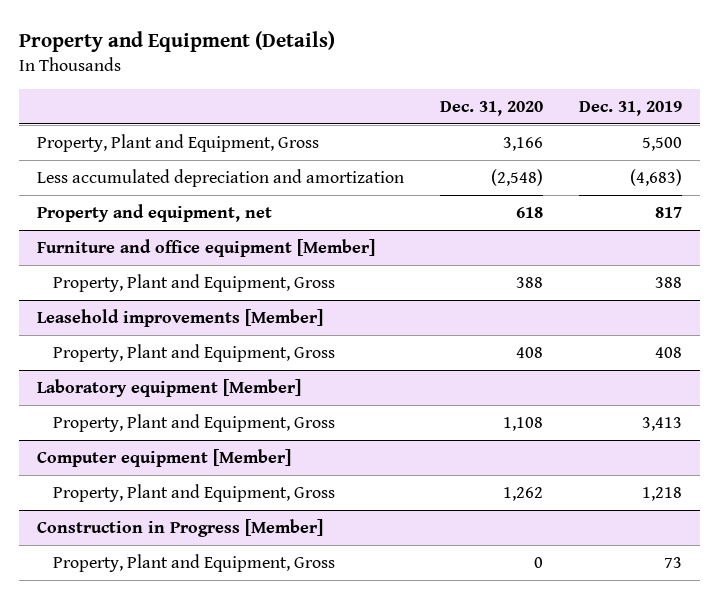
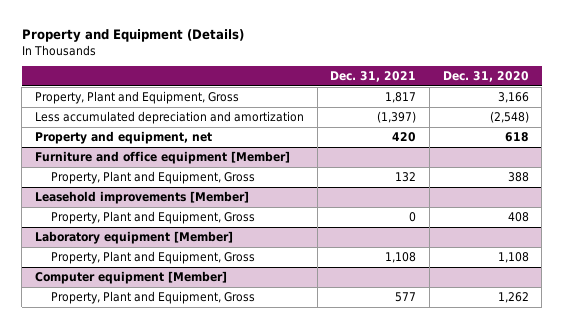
[578,100,682,116] Dec. 31, 2019 -> none
none -> [330,70,417,82] Dec. 31, 2021
[37,518,324,537] Construction in Progress [Member] -> none
[52,553,335,572] Property, Plant and Equipment, Gross -> none

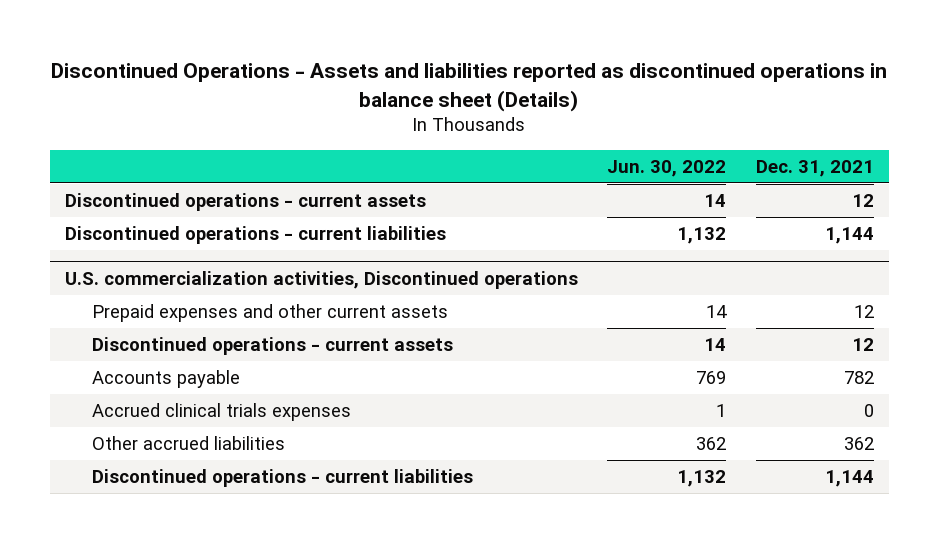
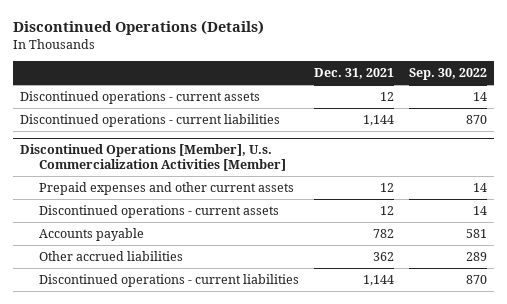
[51,63,888,112] Discontinued Operations - Assets and liabilities reported as discontinued operations in balance sheet (Details) -> [12,20,264,36] Discontinued Operations (Details)
[607,159,727,177] Jun. 30, 2022 -> none
none -> [408,68,487,81] Sep. 30, 2022
[64,270,578,289] U.S. commercialization activities, Discontinued operations -> [20,144,286,171] Discontinued Operations [Member], U.s. Commercialization Activities [Member]
[92,403,352,422] Accrued clinical trials expenses -> none

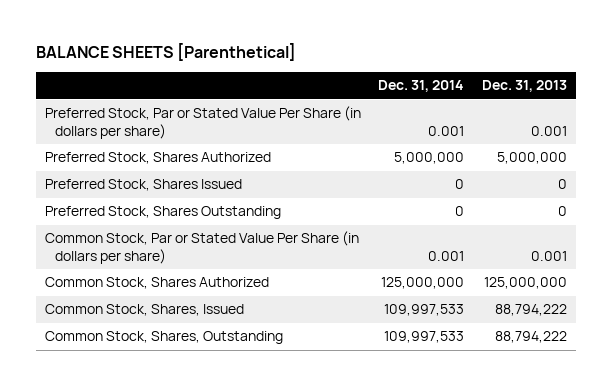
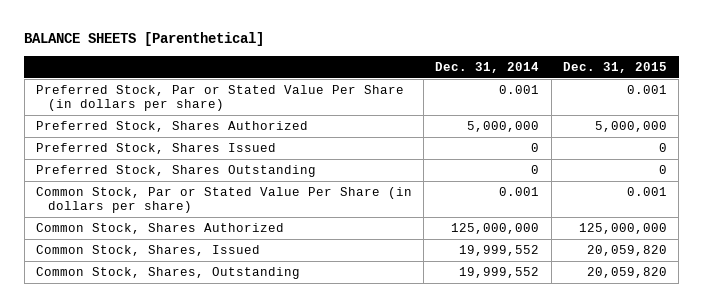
[482,80,568,93] Dec. 31, 2013 -> none
none -> [562,61,667,73] Dec. 31, 2015
[384,304,465,317] 109,997,533 -> [459,245,540,257] 19,999,552
[384,331,465,344] 109,997,533 -> [459,267,540,279] 19,999,552

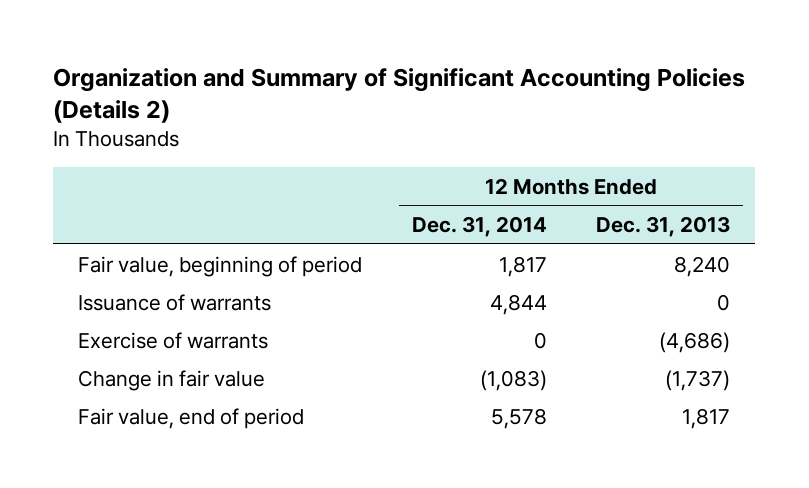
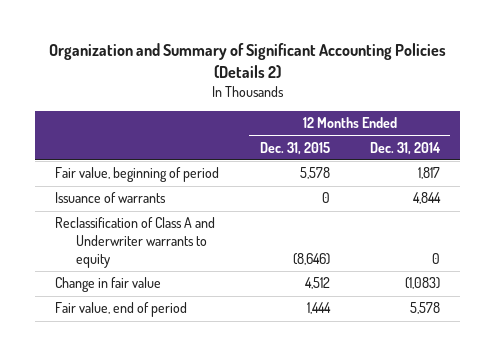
[596,216,731,238] Dec. 31, 2013 -> none
none -> [259,141,330,155] Dec. 31, 2015
[78,331,269,349] Exercise of warrants -> none
none -> [55,217,216,269] Reclassification of Class A and Underwriter warrants to equity

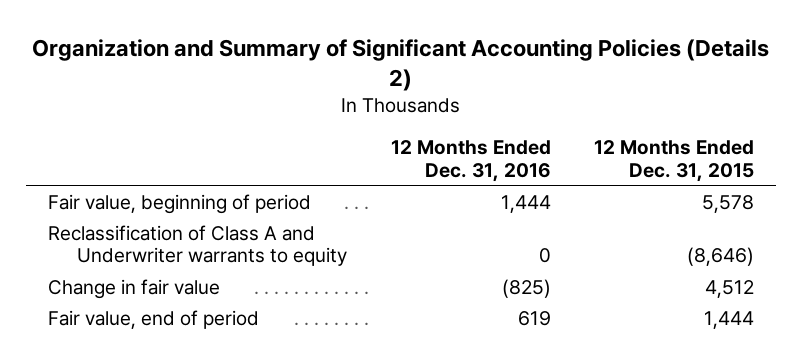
[370,141,442,155] Dec. 31, 2014 -> none
none -> [390,140,551,182] 12 Months Ended Dec. 31, 2016
[55,192,167,204] Issuance of warrants -> none

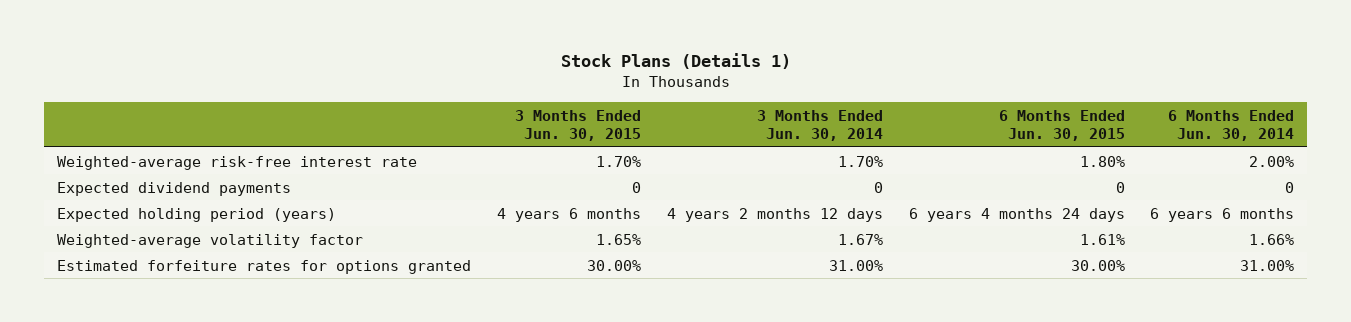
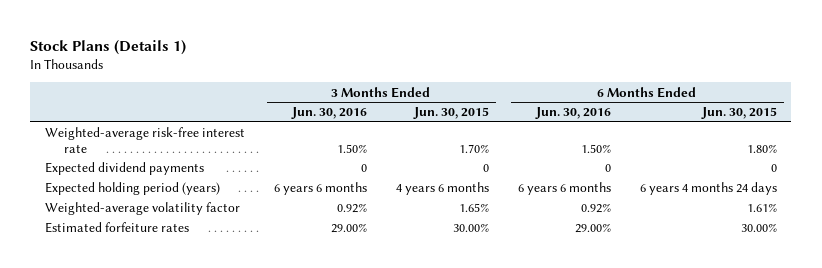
[756,110,883,142] 3 Months Ended Jun. 30, 2014 -> none
[1168,110,1295,142] 6 Months Ended Jun. 30, 2014 -> none
none -> [290,107,367,120] Jun. 30, 2016
none -> [534,107,611,120] Jun. 30, 2016
[56,259,471,274] Estimated forfeiture rates for options granted -> [44,222,189,234] Estimated forfeiture rates

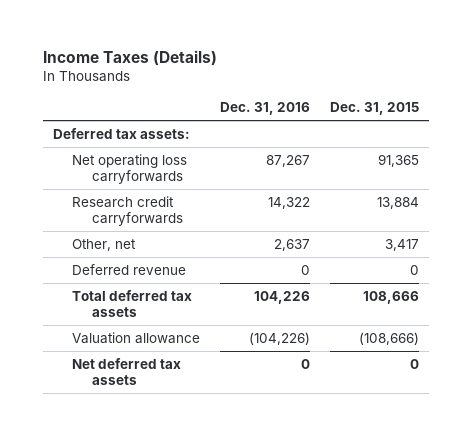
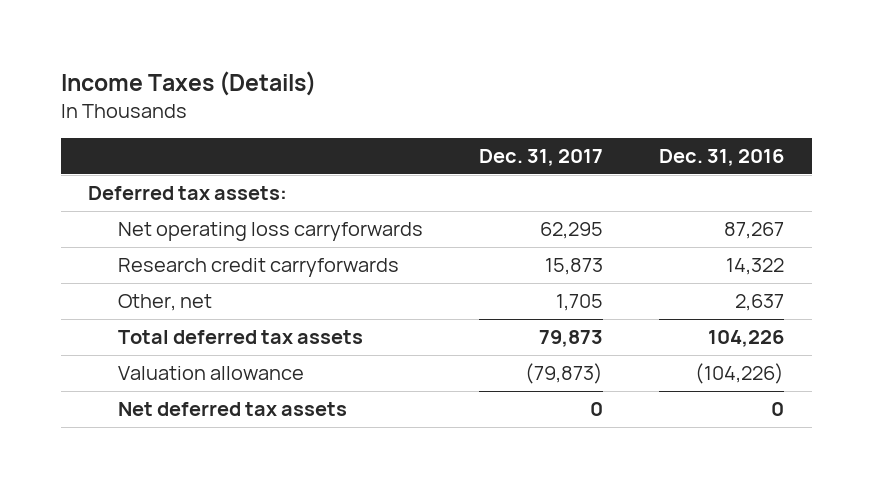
[330,102,420,116] Dec. 31, 2015 -> none
none -> [478,149,603,167] Dec. 31, 2017
[72,263,187,275] Deferred revenue -> none

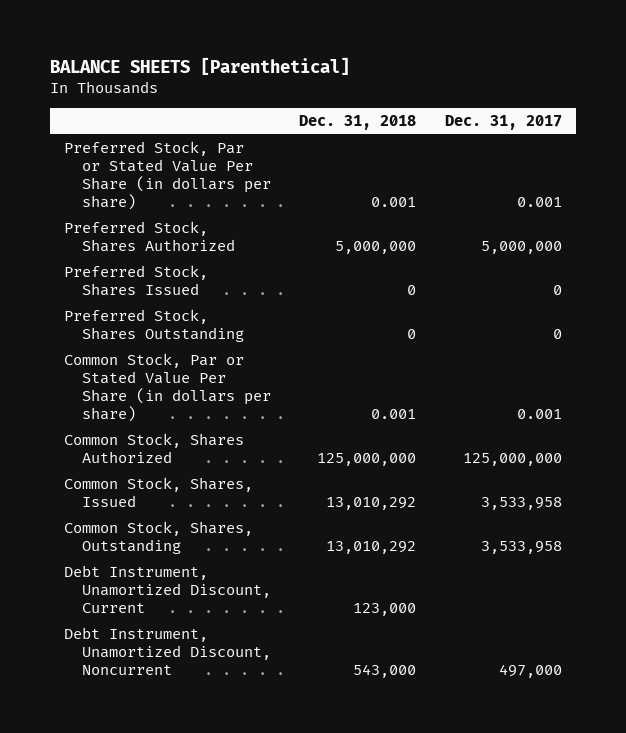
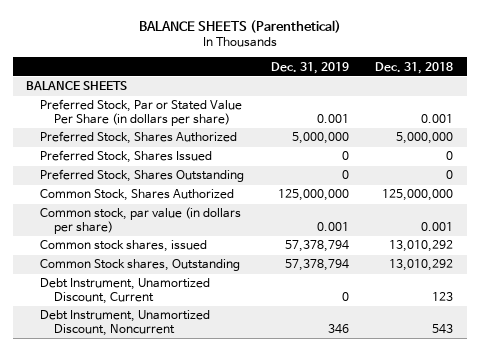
[49,56,350,75] BALANCE SHEETS [Parenthetical] -> [138,19,341,33] BALANCE SHEETS (Parenthetical)
[444,114,562,130] Dec. 31, 2017 -> none
none -> [270,61,349,74] Dec. 31, 2019
none -> [26,81,128,92] BALANCE SHEETS
[64,353,271,422] Common Stock, Par or Stated Value Per Share (in dollars per share) -> none
none -> [40,207,242,234] Common stock, par value (in dollars per share)
[64,477,254,508] Common Stock, Shares, Issued -> [40,240,208,253] Common stock shares, issued
[64,521,254,555] Common Stock, Shares, Outstanding -> [40,259,241,272] Common Stock shares, Outstanding
[353,602,417,616] 123,000 -> [432,291,454,301] 123
[353,663,417,678] 543,000 -> [432,323,454,334] 543

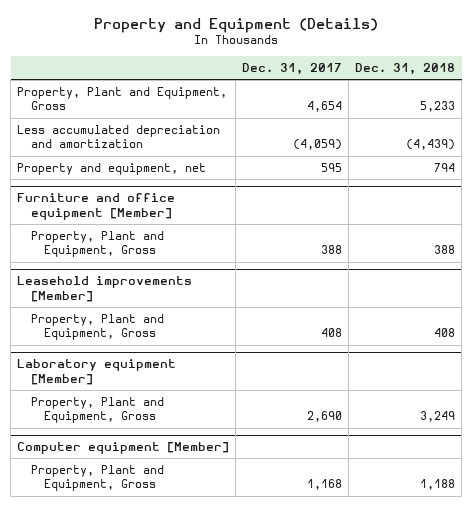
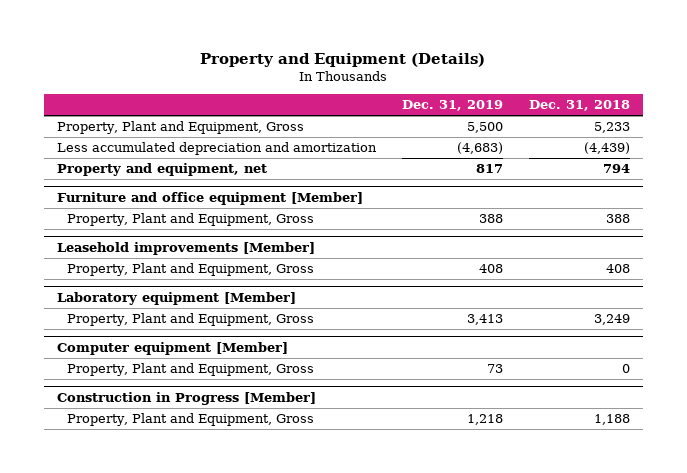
[242,62,343,75] Dec. 31, 2017 -> none
none -> [401,100,503,112] Dec. 31, 2019
none -> [67,363,315,377] Property, Plant and Equipment, Gross
none -> [56,392,316,406] Construction in Progress [Member]

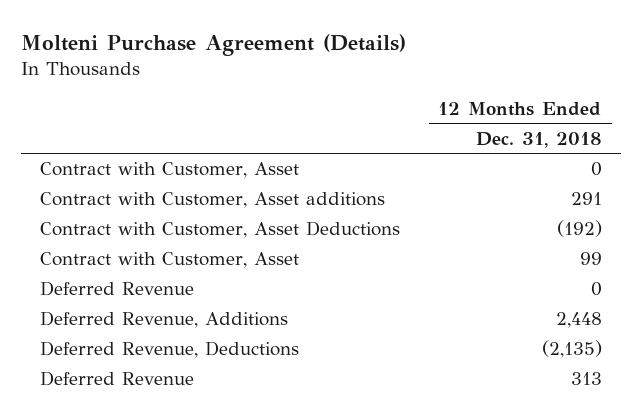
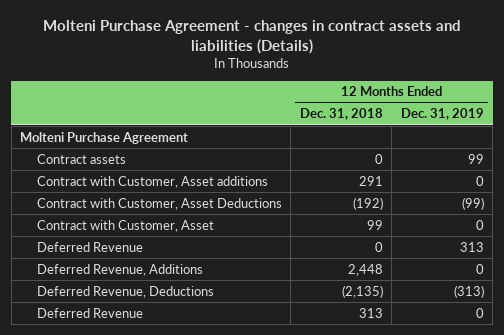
[20,33,406,56] Molteni Purchase Agreement (Details) -> [43,20,462,54] Molteni Purchase Agreement - changes in contract assets and liabilities (Details)
none -> [400,108,484,121] Dec. 31, 2019
none -> [20,131,189,144] Molteni Purchase Agreement
[39,162,299,179] Contract with Customer, Asset -> [36,153,126,164] Contract assets

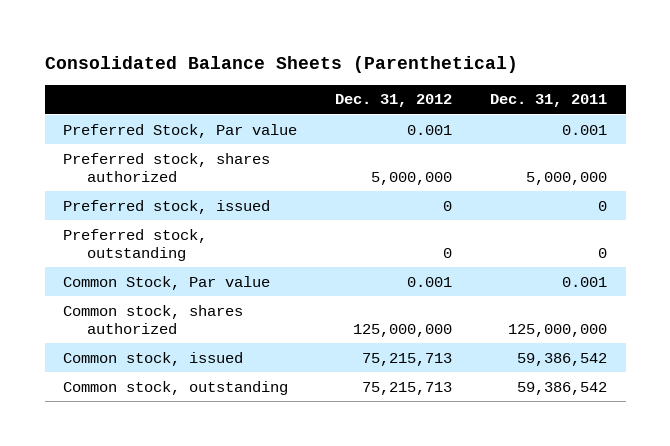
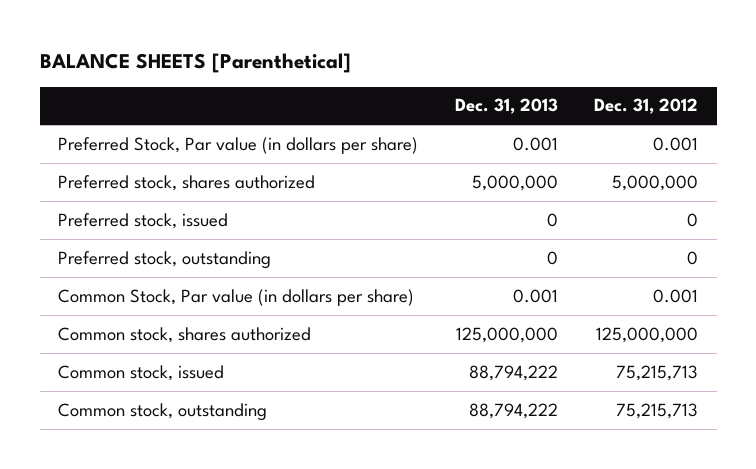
[44,55,518,73] Consolidated Balance Sheets (Parenthetical) -> [39,53,351,74] BALANCE SHEETS [Parenthetical]
[489,94,607,108] Dec. 31, 2011 -> none
none -> [454,98,558,115] Dec. 31, 2013
[63,123,298,138] Preferred Stock, Par value -> [58,136,419,154] Preferred Stock, Par value (in dollars per share)
[63,275,271,290] Common Stock, Par value -> [58,288,415,306] Common Stock, Par value (in dollars per share)

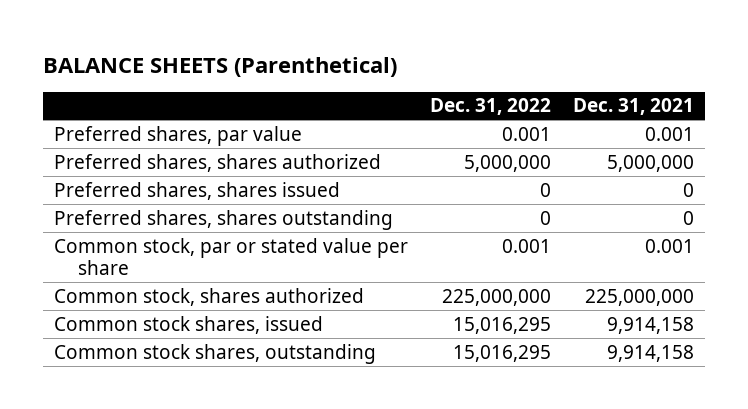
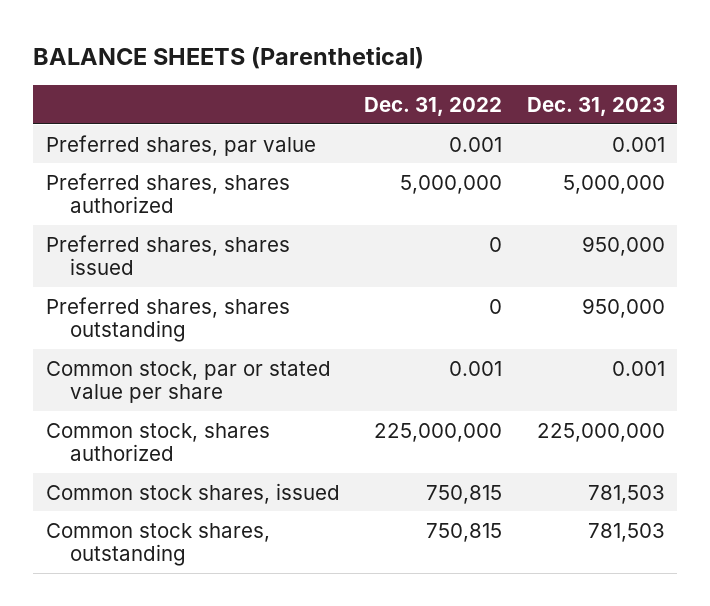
[572,98,694,116] Dec. 31, 2021 -> none
none -> [526,96,665,116] Dec. 31, 2023
[452,316,551,334] 15,016,295 -> [426,484,503,504] 750,815
[452,344,551,362] 15,016,295 -> [426,522,503,542] 750,815

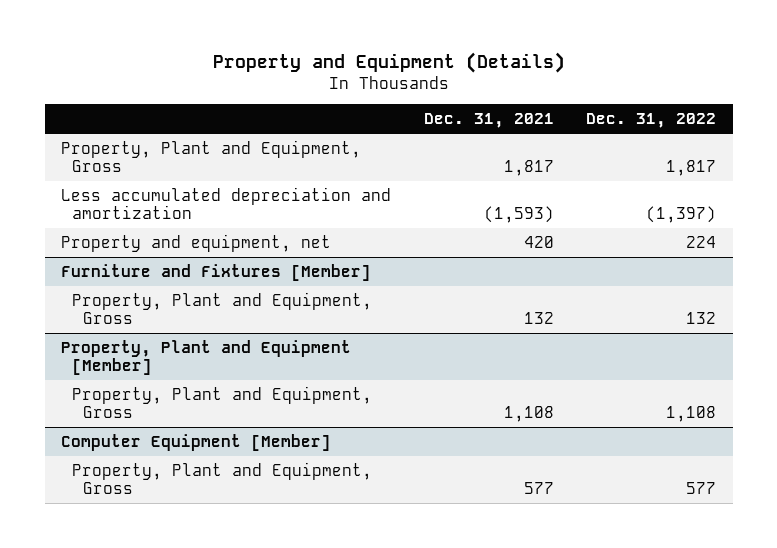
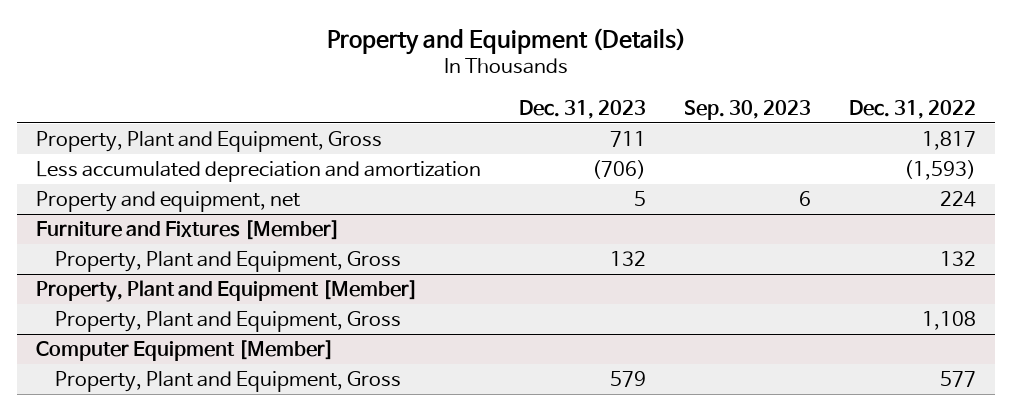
[423,113,554,129] Dec. 31, 2021 -> none
none -> [518,99,646,119] Dec. 31, 2023
none -> [683,99,811,120] Sep. 30, 2023
[646,205,717,223] (1,397) -> [903,159,976,180] (1,593)

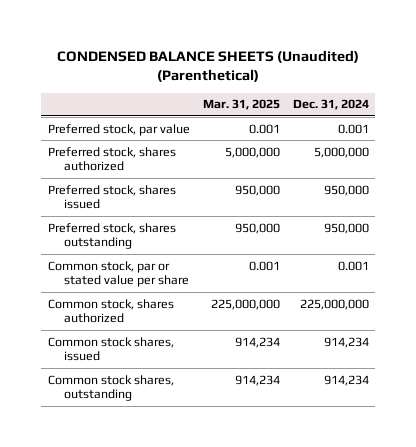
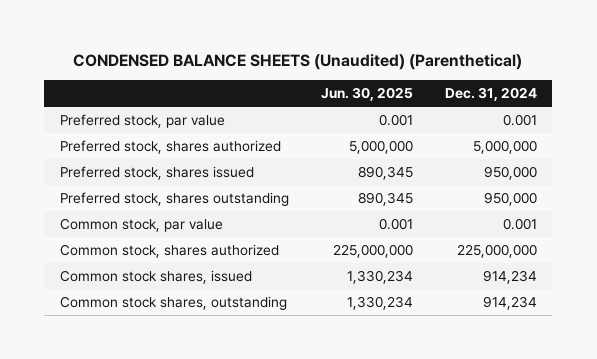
[202,99,280,111] Mar. 31, 2025 -> none
none -> [320,87,413,102] Jun. 30, 2025
[47,260,190,288] Common stock, par or stated value per share -> [60,218,224,233] Common stock, par value

